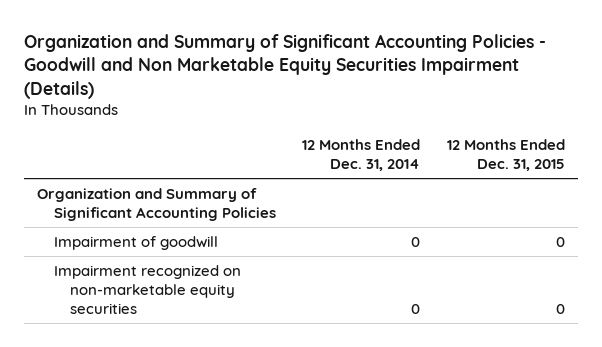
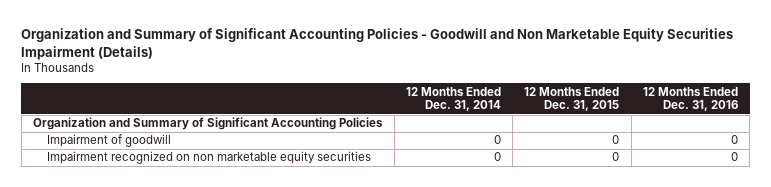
none -> [642,86,738,112] 12 Months Ended Dec. 31, 2016
[53,265,241,314] Impairment recognized on non-marketable equity securities -> [47,151,372,165] Impairment recognized on non marketable equity securities

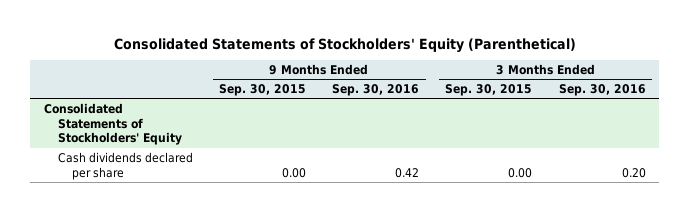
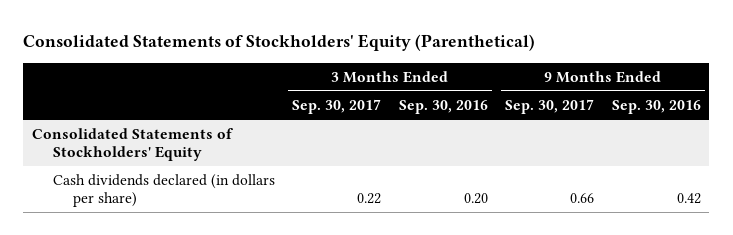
[219,84,307,97] Sep. 30, 2015 -> none
[445,84,533,97] Sep. 30, 2015 -> none
none -> [292,99,382,115] Sep. 30, 2017
none -> [505,99,595,115] Sep. 30, 2017
[57,151,193,180] Cash dividends declared per share -> [52,174,275,207] Cash dividends declared (in dollars per share)

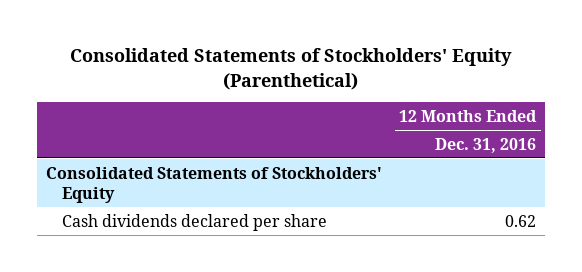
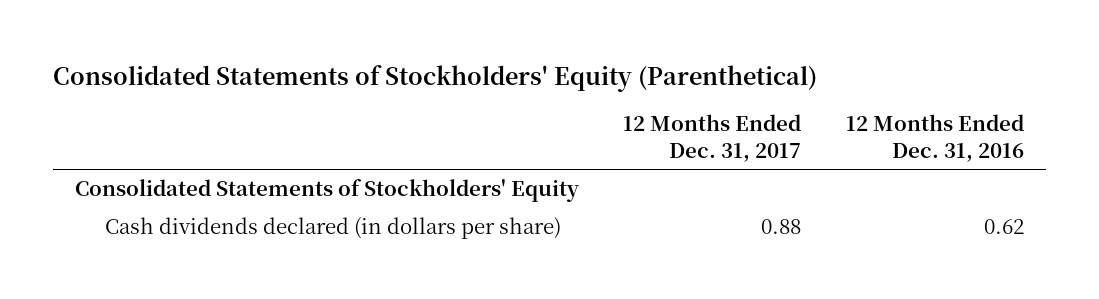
none -> [623,114,802,162] 12 Months Ended Dec. 31, 2017
[62,213,328,231] Cash dividends declared per share -> [105,217,562,240] Cash dividends declared (in dollars per share)

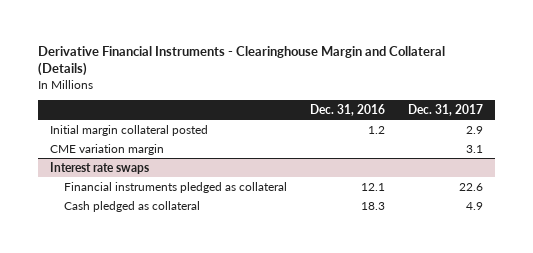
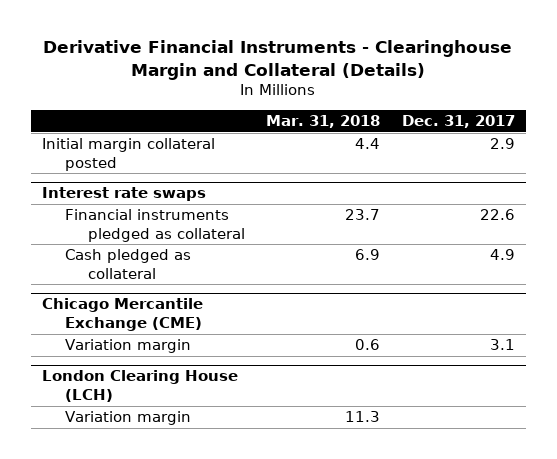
[309,103,385,116] Dec. 31, 2016 -> none
none -> [266,115,381,129] Mar. 31, 2018
[49,143,164,155] CME variation margin -> none
none -> [41,298,203,331] Chicago Mercantile Exchange (CME)
none -> [64,339,191,354] Variation margin
none -> [41,370,238,402] London Clearing House (LCH)
none -> [64,411,191,426] Variation margin

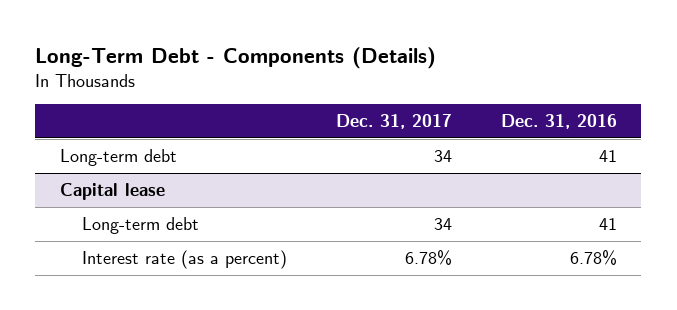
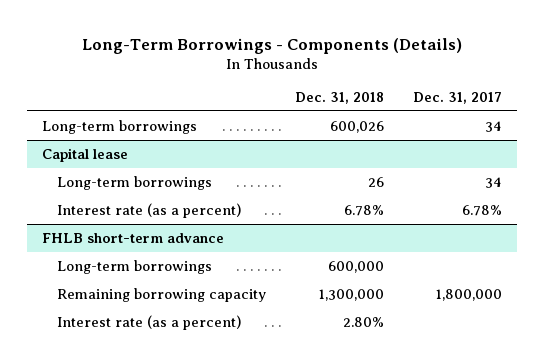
[35,46,437,69] Long-Term Debt - Components (Details) -> [82,37,463,54] Long-Term Borrowings - Components (Details)
[501,114,618,130] Dec. 31, 2016 -> none
none -> [295,91,385,104] Dec. 31, 2018
[59,149,177,167] Long-term debt -> [41,119,197,134] Long-term borrowings
[82,217,200,235] Long-term debt -> [57,175,213,190] Long-term borrowings
none -> [41,232,224,243] FHLB short-term advance
none -> [57,259,213,274] Long-term borrowings
none -> [57,287,267,302] Remaining borrowing capacity
none -> [57,314,242,330] Interest rate (as a percent)

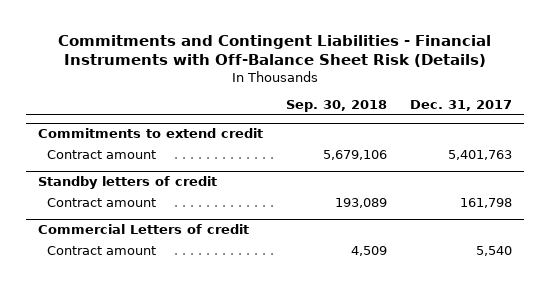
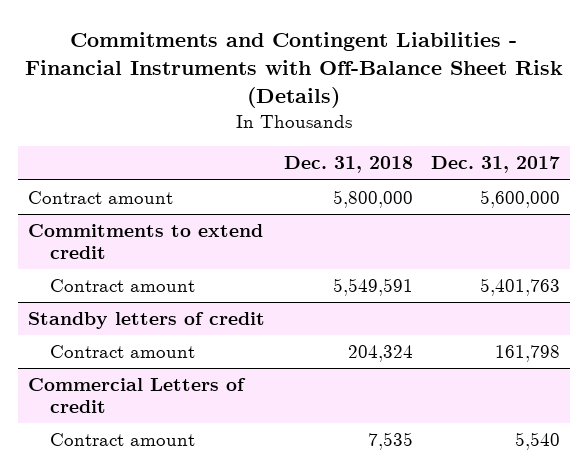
[286,100,388,113] Sep. 30, 2018 -> none
none -> [283,156,413,174] Dec. 31, 2018
none -> [27,191,173,205] Contract amount

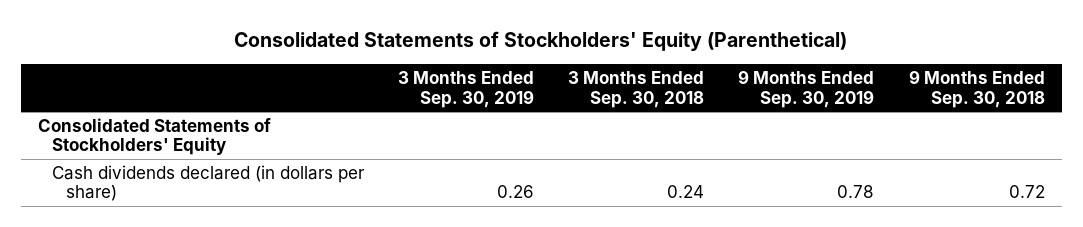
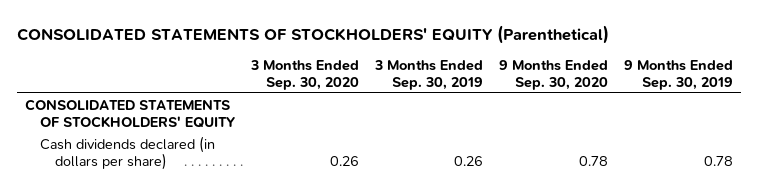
[234,31,848,52] Consolidated Statements of Stockholders' Equity (Parenthetical) -> [17,24,610,44] CONSOLIDATED STATEMENTS OF STOCKHOLDERS' EQUITY (Parenthetical)
[568,71,705,108] 3 Months Ended Sep. 30, 2018 -> none
[908,70,1045,108] 9 Months Ended Sep. 30, 2018 -> none
none -> [250,59,360,91] 3 Months Ended Sep. 30, 2020
none -> [499,59,609,91] 9 Months Ended Sep. 30, 2020
[38,117,272,156] Consolidated Statements of Stockholders' Equity -> [25,98,237,129] CONSOLIDATED STATEMENTS OF STOCKHOLDERS' EQUITY

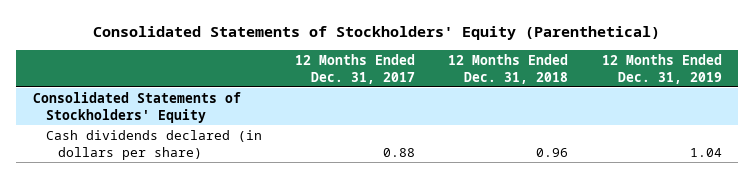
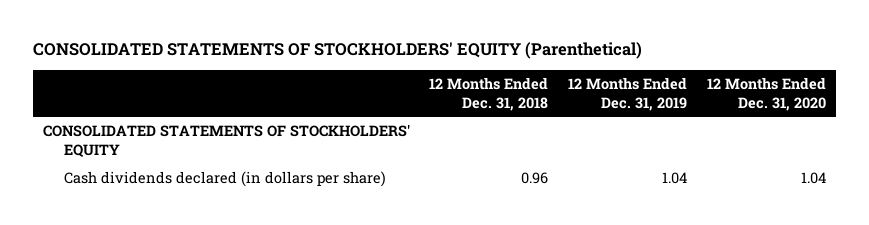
[93,25,661,40] Consolidated Statements of Stockholders' Equity (Parenthetical) -> [32,42,642,60] CONSOLIDATED STATEMENTS OF STOCKHOLDERS' EQUITY (Parenthetical)
[295,53,416,84] 12 Months Ended Dec. 31, 2017 -> none
none -> [707,76,827,111] 12 Months Ended Dec. 31, 2020
[33,91,242,123] Consolidated Statements of Stockholders' Equity -> [42,124,410,158] CONSOLIDATED STATEMENTS OF STOCKHOLDERS' EQUITY

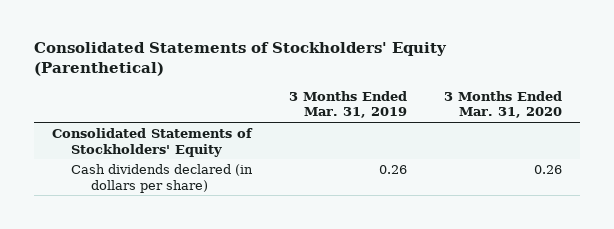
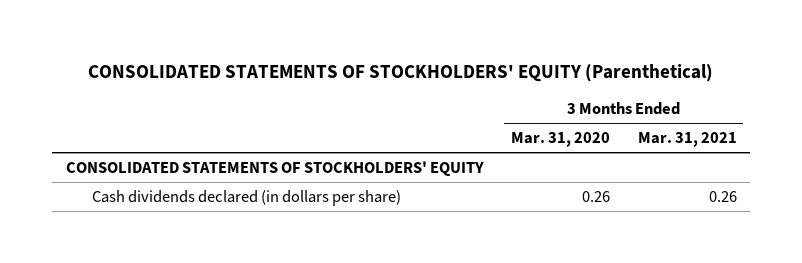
[33,42,447,77] Consolidated Statements of Stockholders' Equity (Parenthetical) -> [88,63,714,82] CONSOLIDATED STATEMENTS OF STOCKHOLDERS' EQUITY (Parenthetical)
[289,90,408,119] 3 Months Ended Mar. 31, 2019 -> none
none -> [637,132,737,148] Mar. 31, 2021
[52,127,254,157] Consolidated Statements of Stockholders' Equity -> [65,160,484,176] CONSOLIDATED STATEMENTS OF STOCKHOLDERS' EQUITY

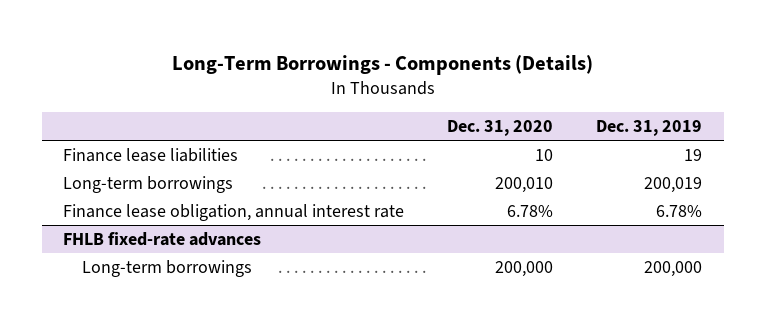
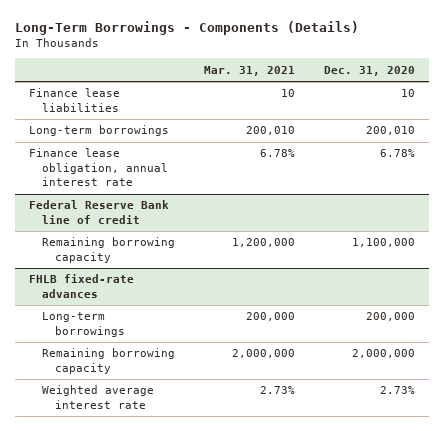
[596,120,703,137] Dec. 31, 2019 -> none
none -> [203,65,295,76] Mar. 31, 2021
none -> [29,200,170,224] Federal Reserve Bank line of credit
none -> [41,237,175,263] Remaining borrowing capacity
none -> [41,348,175,374] Remaining borrowing capacity
none -> [41,385,154,409] Weighted average interest rate

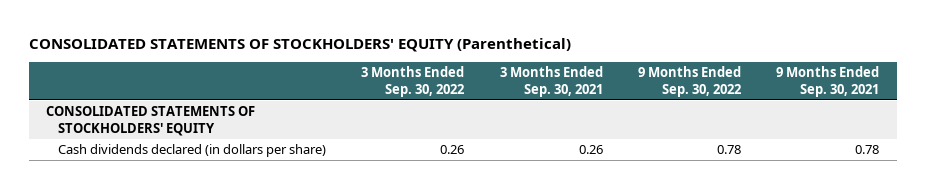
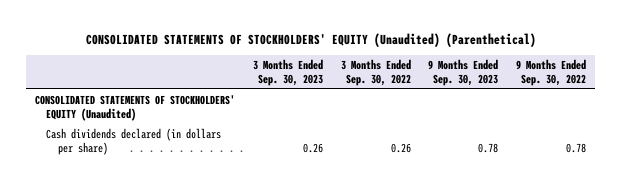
[28,37,571,52] CONSOLIDATED STATEMENTS OF STOCKHOLDERS' EQUITY (Parenthetical) -> [85,32,536,47] CONSOLIDATED STATEMENTS OF STOCKHOLDERS' EQUITY (Unaudited) (Parenthetical)
[499,66,603,98] 3 Months Ended Sep. 30, 2021 -> none
[776,66,880,98] 9 Months Ended Sep. 30, 2021 -> none
none -> [252,59,323,86] 3 Months Ended Sep. 30, 2023
none -> [428,59,499,86] 9 Months Ended Sep. 30, 2023
[46,106,256,136] CONSOLIDATED STATEMENTS OF STOCKHOLDERS' EQUITY -> [34,94,235,121] CONSOLIDATED STATEMENTS OF STOCKHOLDERS' EQUITY (Unaudited)

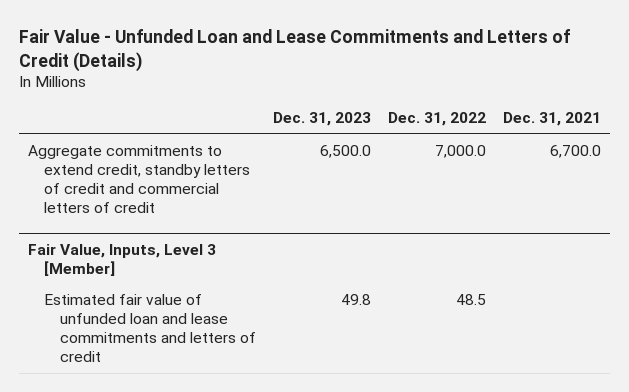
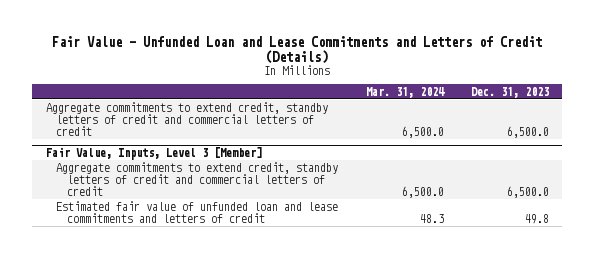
[388,112,487,127] Dec. 31, 2022 -> none
[503,112,602,127] Dec. 31, 2021 -> none
none -> [365,86,445,98] Mar. 31, 2024
none -> [56,161,339,196] Aggregate commitments to extend credit, standby letters of credit and commercial letters of credit

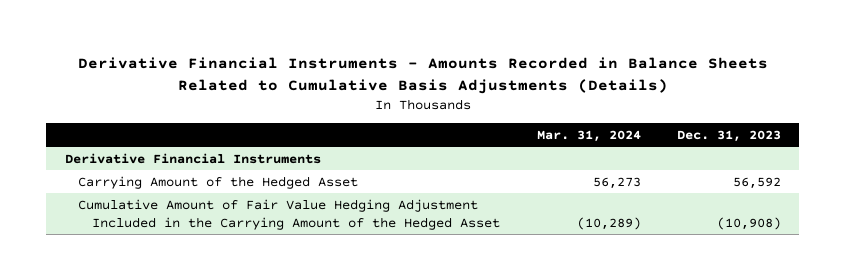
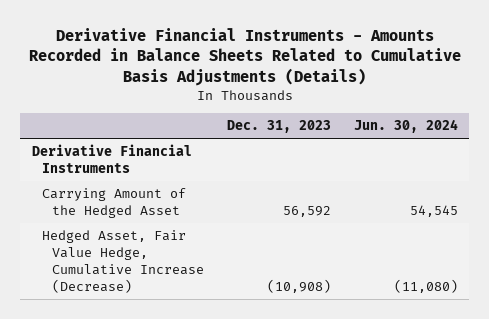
[536,130,641,143] Mar. 31, 2024 -> none
none -> [353,118,458,133] Jun. 30, 2024
[78,198,501,230] Cumulative Amount of Fair Value Hedging Adjustment Included in the Carrying Amount of the Hedged Asset -> [41,230,205,293] Hedged Asset, Fair Value Hedge, Cumulative Increase (Decrease)

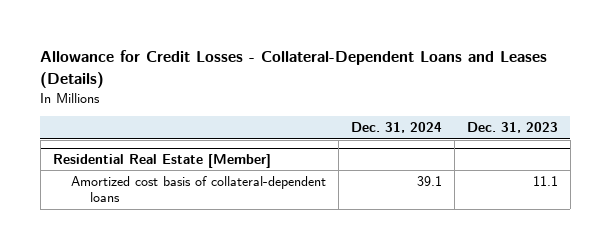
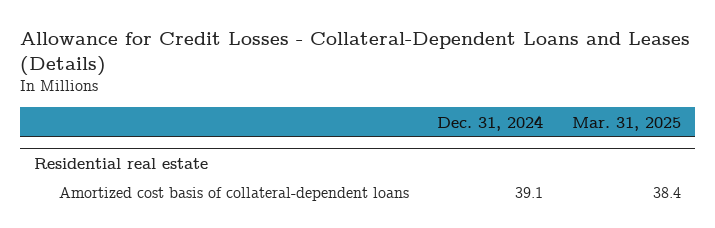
[466,122,558,134] Dec. 31, 2023 -> none
none -> [571,116,681,131] Mar. 31, 2025
[52,154,271,169] Residential Real Estate [Member] -> [33,157,208,169] Residential real estate

